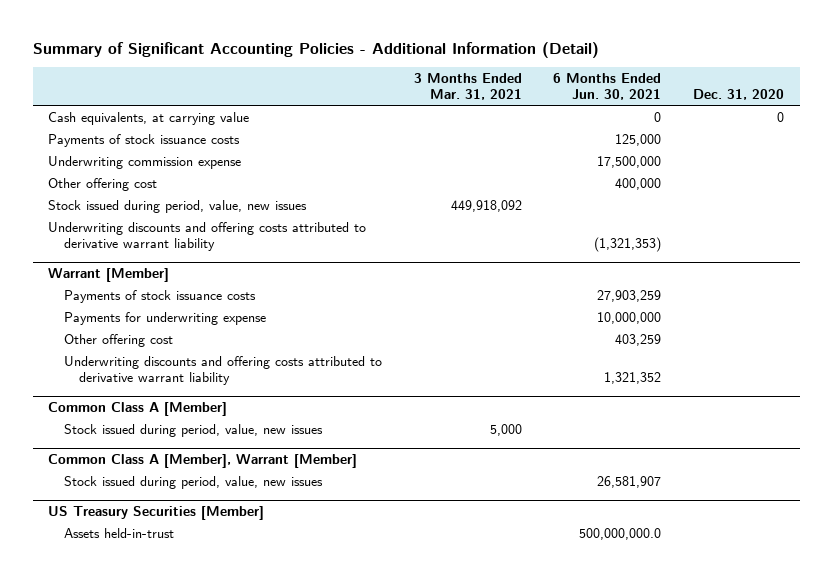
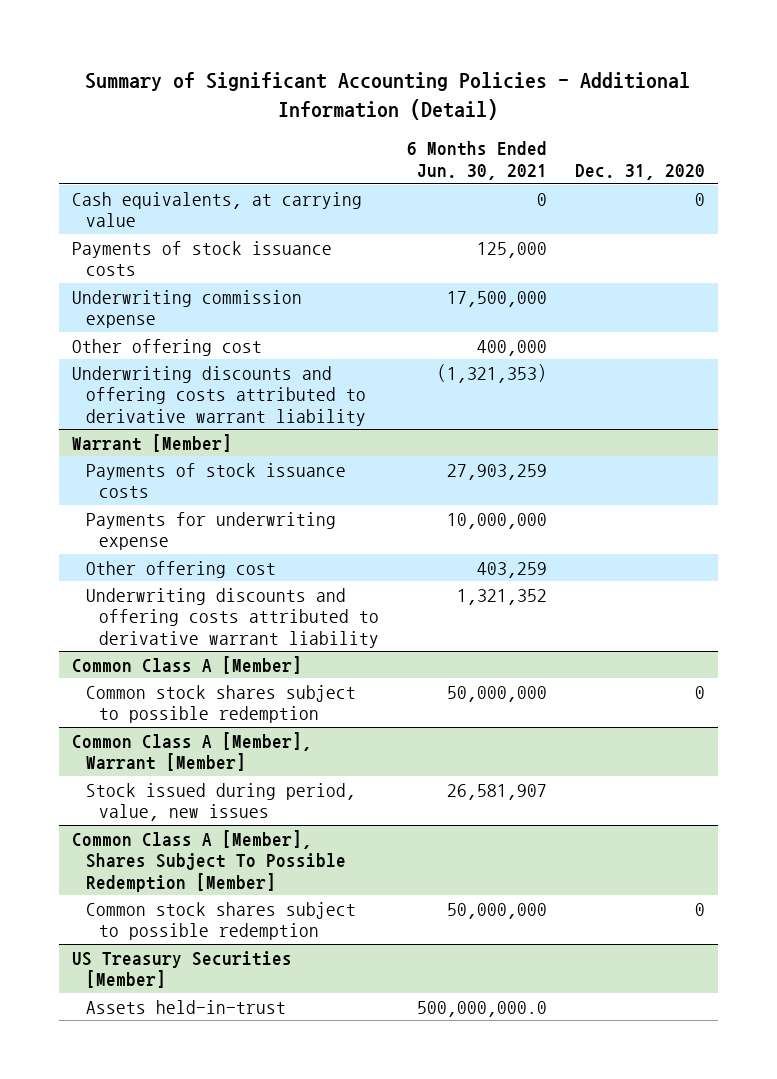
[413,72,522,101] 3 Months Ended Mar. 31, 2021 -> none
[48,199,308,213] Stock issued during period, value, new issues -> none
[63,423,323,437] Stock issued during period, value, new issues -> none
none -> [85,684,356,724] Common stock shares subject to possible redemption
none -> [72,829,346,892] Common Class A [Member], Shares Subject To Possible Redemption [Member]
none -> [85,901,356,941] Common stock shares subject to possible redemption

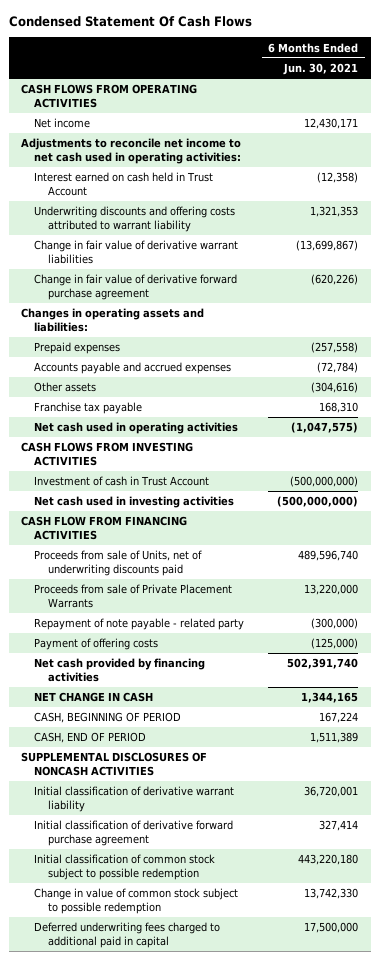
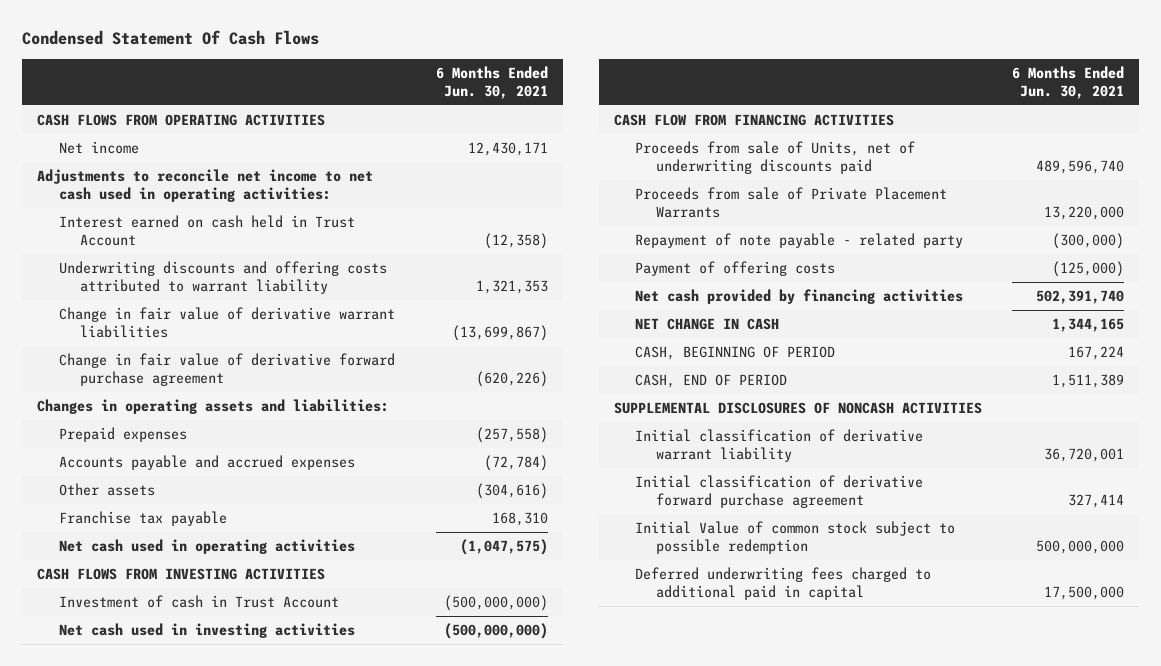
[34,888,239,915] Change in value of common stock subject to possible redemption -> none
[34,854,216,881] Initial classification of common stock subject to possible redemption -> [634,521,955,555] Initial Value of common stock subject to possible redemption
[298,854,359,866] 443,220,180 -> [1035,540,1124,555] 500,000,000

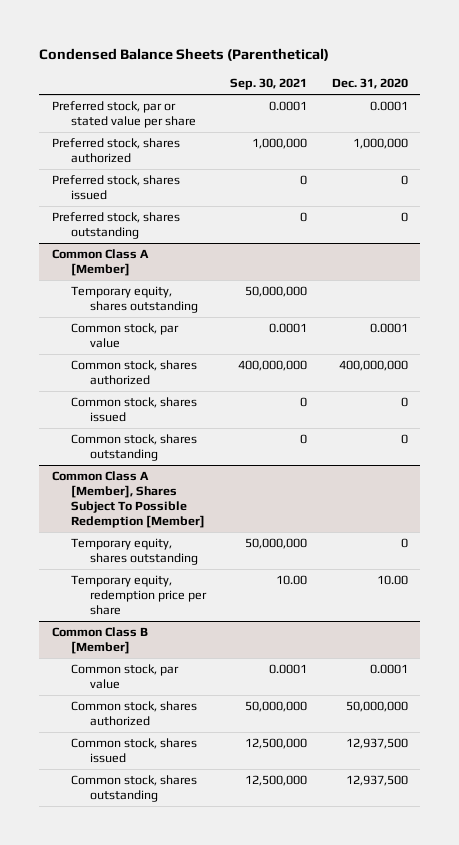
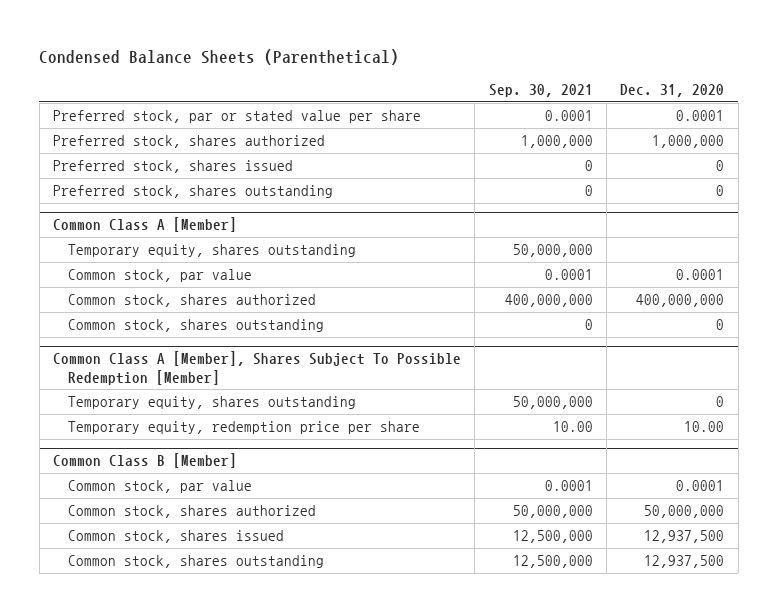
[70,397,197,423] Common stock, shares issued -> none

